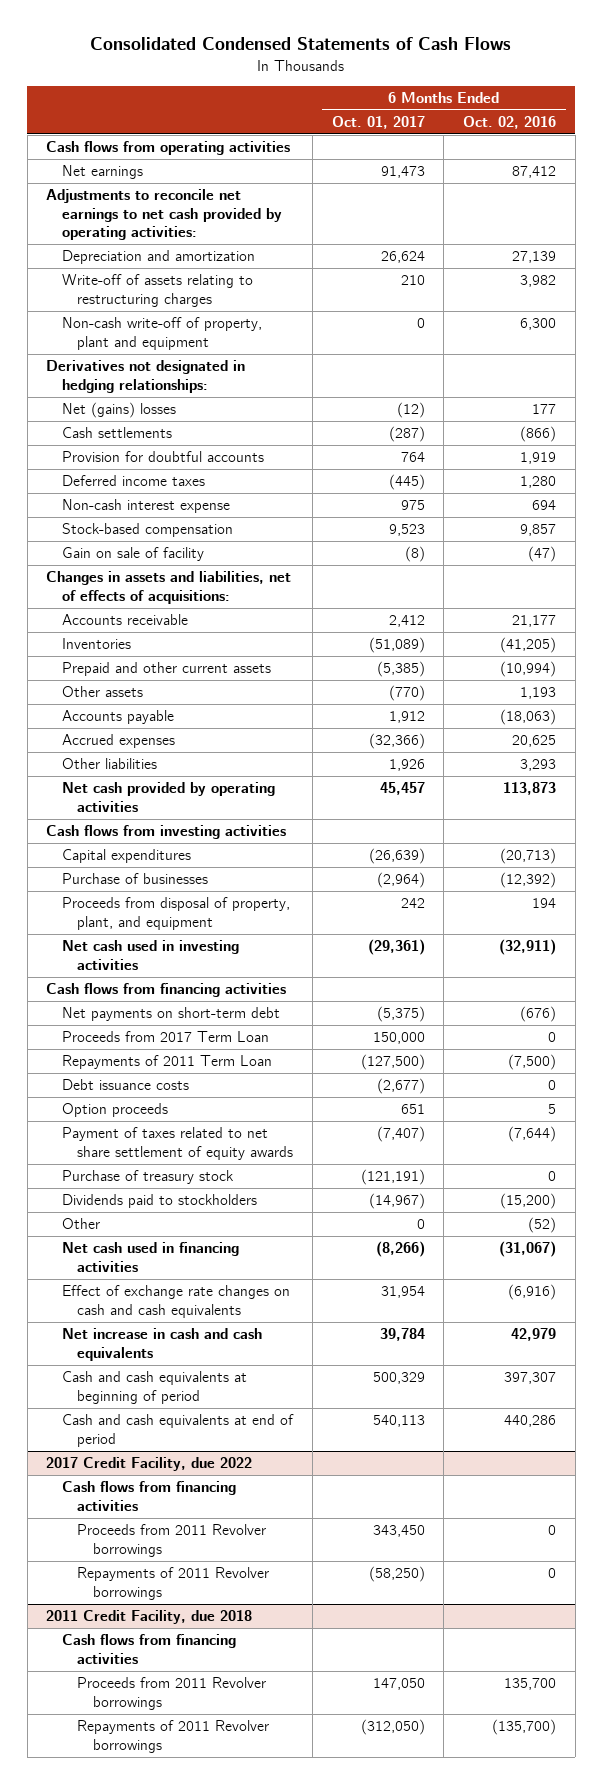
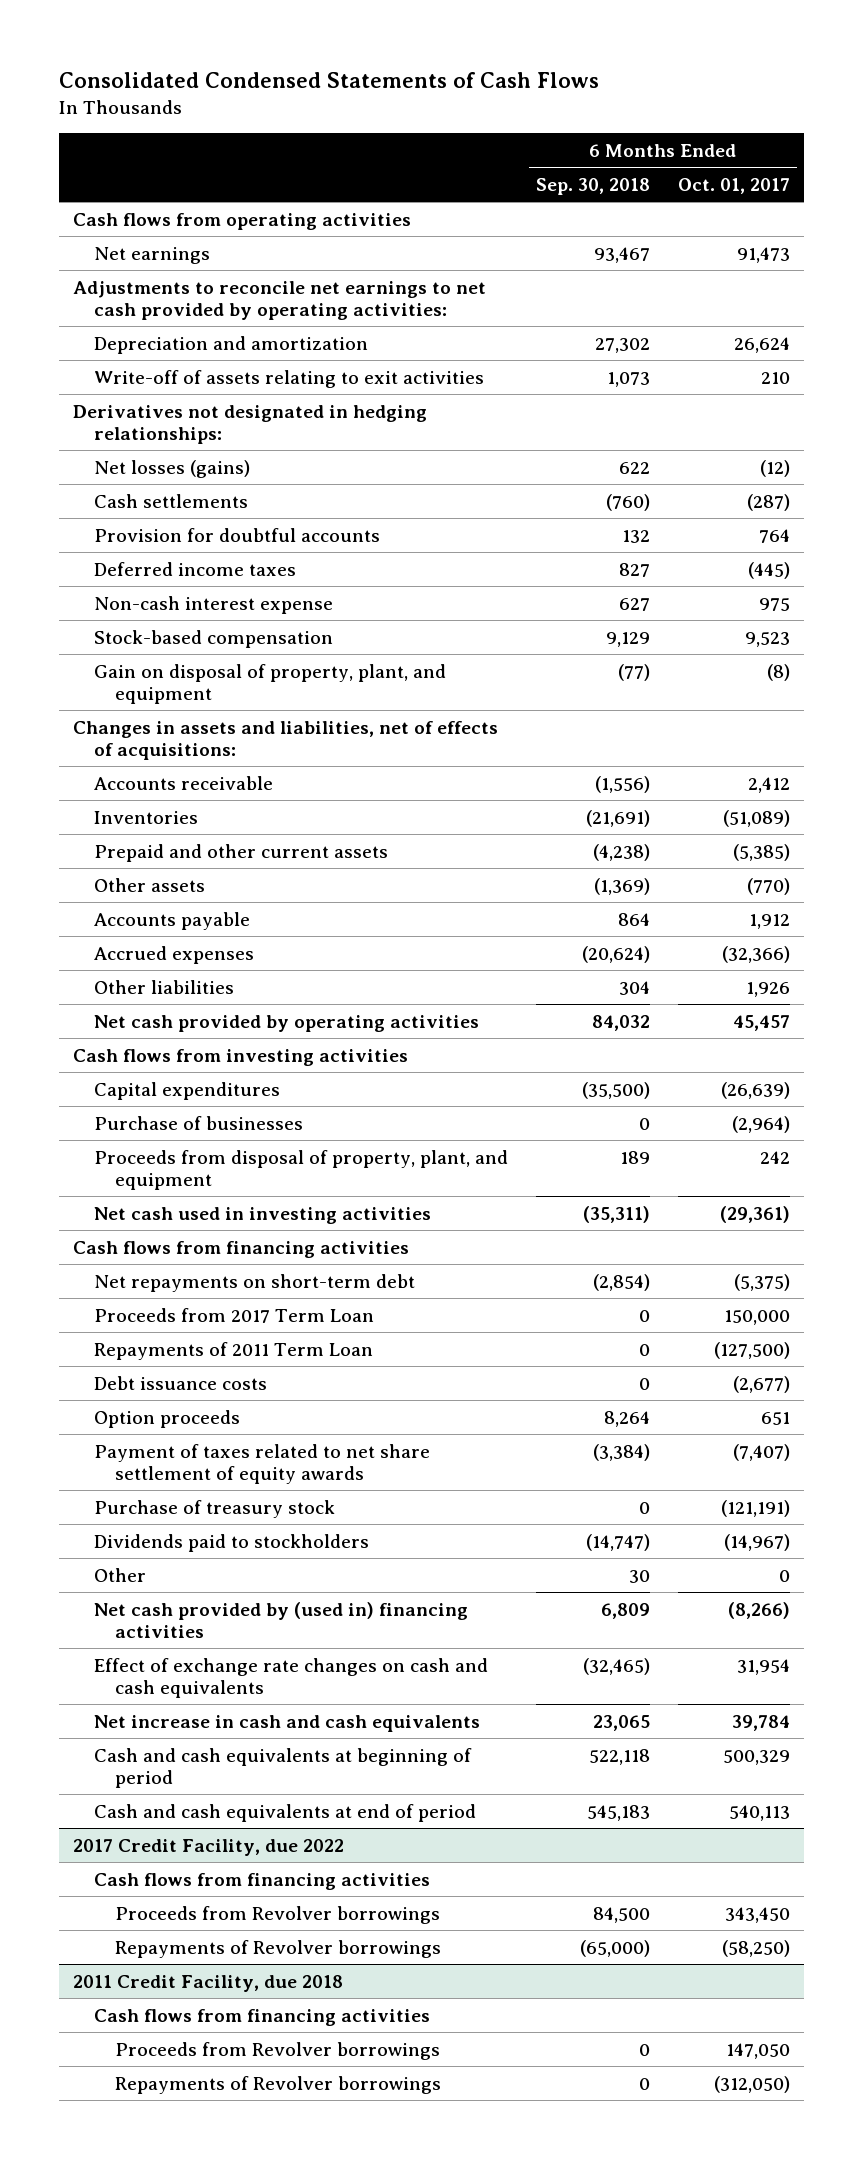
[463,116,557,130] Oct. 02, 2016 -> none
none -> [535,177,650,195] Sep. 30, 2018
[61,317,262,350] Non-cash write-off of property, plant and equipment -> none
[61,274,253,307] Write-off of assets relating to restructuring charges -> [94,369,485,388] Write-off of assets relating to exit activities
[61,402,176,419] Net (gains) losses -> [94,459,251,478] Net losses (gains)
[61,547,204,562] Gain on sale of facility -> [94,663,447,704] Gain on disposal of property, plant, and equipment
[61,1007,280,1022] Net payments on short-term debt -> [94,1273,416,1292] Net repayments on short-term debt
[61,1242,239,1272] Net cash used in financing activities -> [94,1601,469,1638] Net cash provided by (used in) financing activities
[77,1524,267,1557] Proceeds from 2011 Revolver borrowings -> [115,1905,441,1924] Proceeds from Revolver borrowings
[77,1567,270,1600] Repayments of 2011 Revolver borrowings -> [115,1939,442,1958] Repayments of Revolver borrowings
[77,1677,267,1710] Proceeds from 2011 Revolver borrowings -> [115,2041,441,2060] Proceeds from Revolver borrowings
[77,1720,270,1753] Repayments of 2011 Revolver borrowings -> [115,2075,442,2094] Repayments of Revolver borrowings

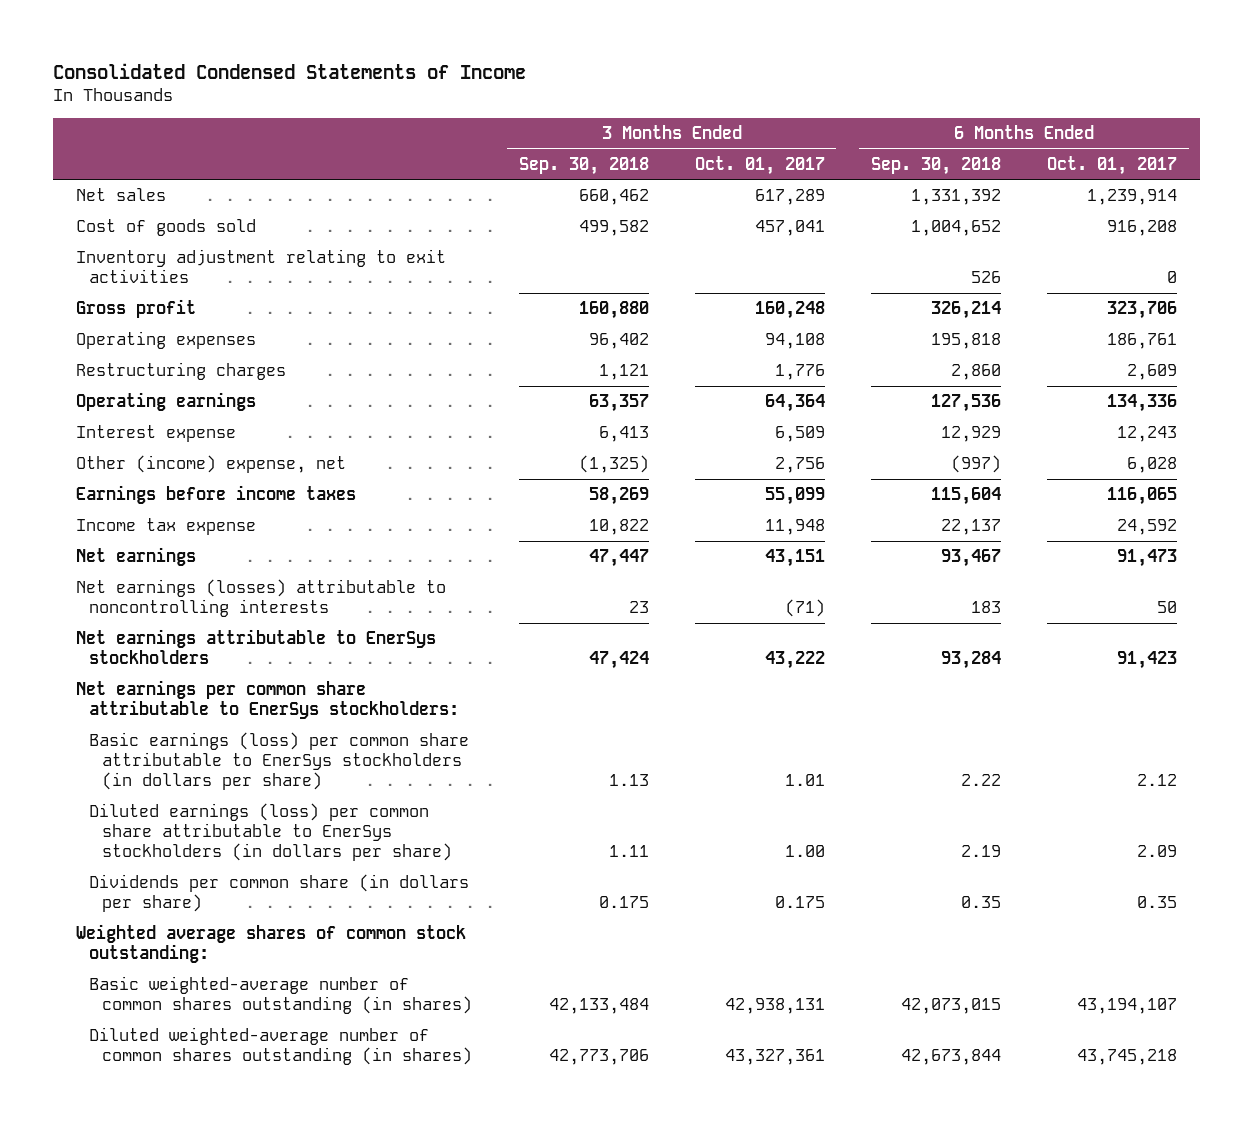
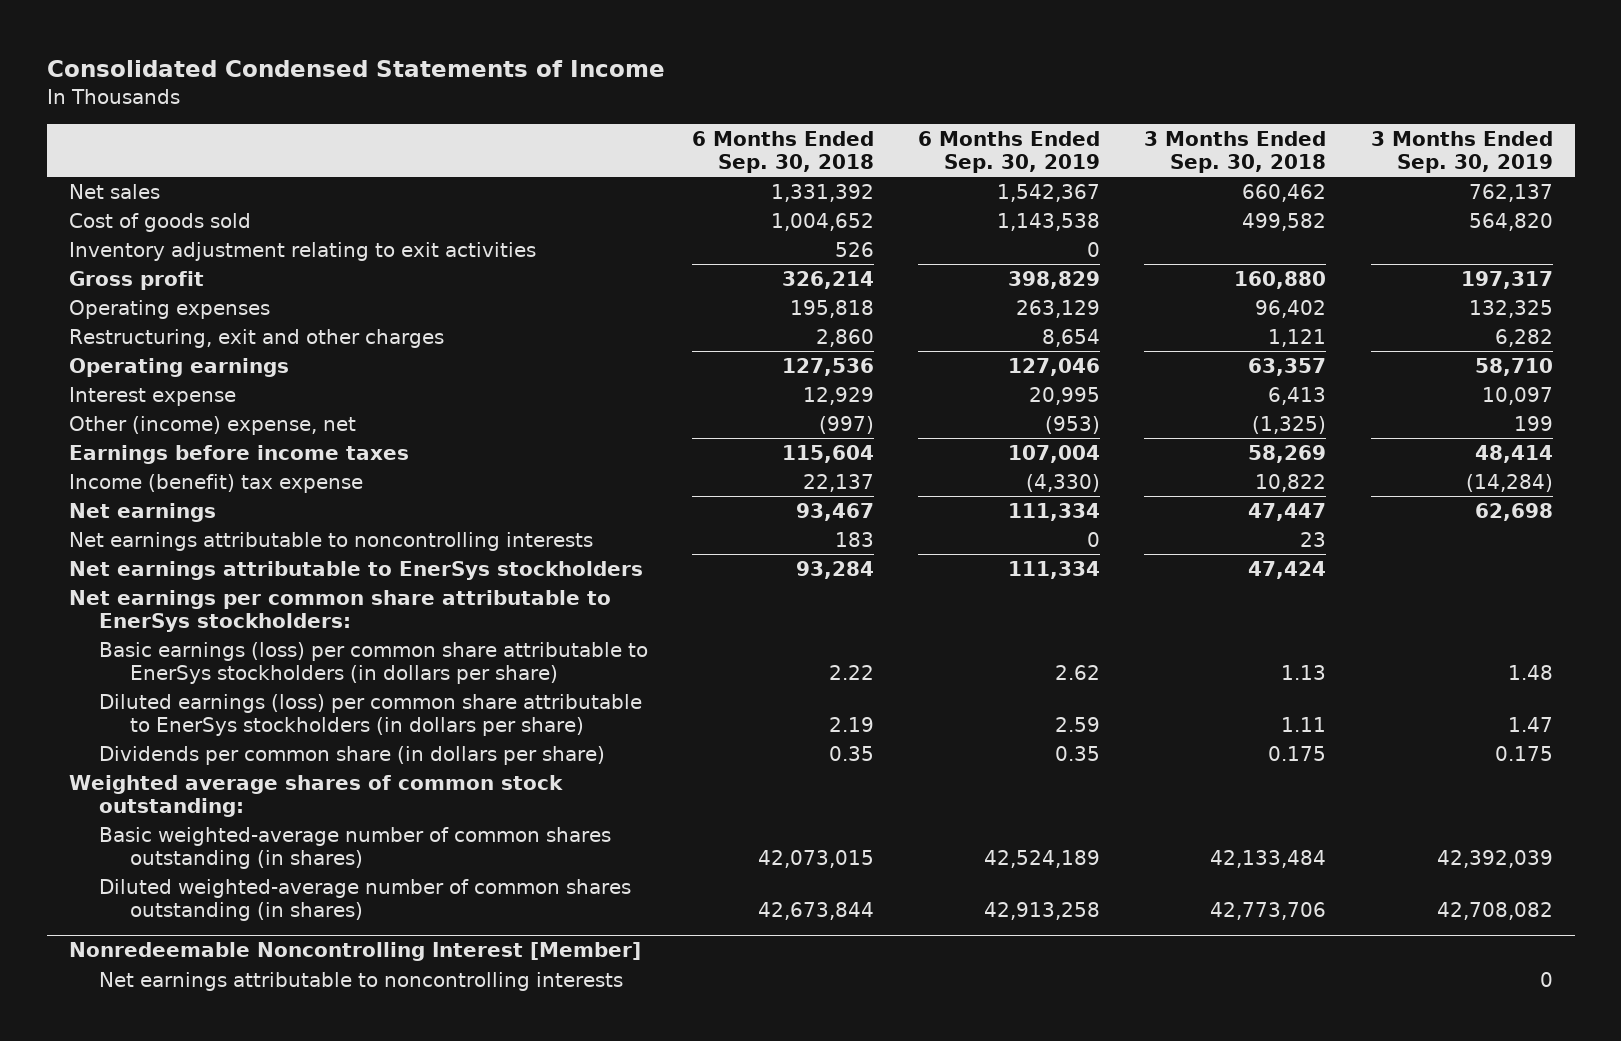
[694,155,825,175] Oct. 01, 2017 -> none
[1047,155,1178,175] Oct. 01, 2017 -> none
none -> [918,130,1101,173] 6 Months Ended Sep. 30, 2019
none -> [1370,130,1553,173] 3 Months Ended Sep. 30, 2019
[75,362,286,381] Restructuring charges -> [68,328,444,348] Restructuring, exit and other charges
[75,518,256,536] Income tax expense -> [68,473,363,493] Income (benefit) tax expense
[75,579,446,618] Net earnings (losses) attributable to noncontrolling interests -> [68,531,593,551] Net earnings attributable to noncontrolling interests
none -> [68,942,641,962] Nonredeemable Noncontrolling Interest [Member]
none -> [99,971,624,991] Net earnings attributable to noncontrolling interests

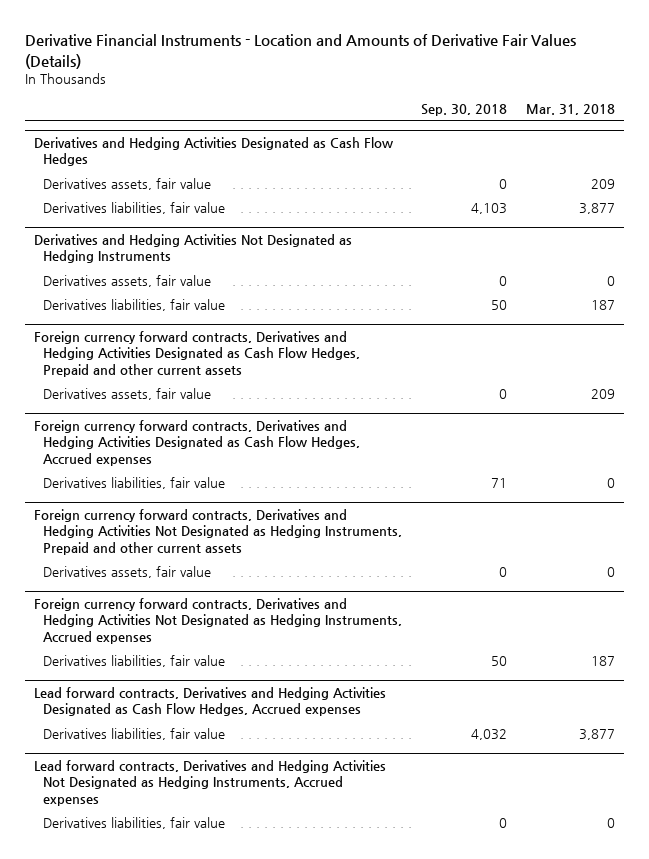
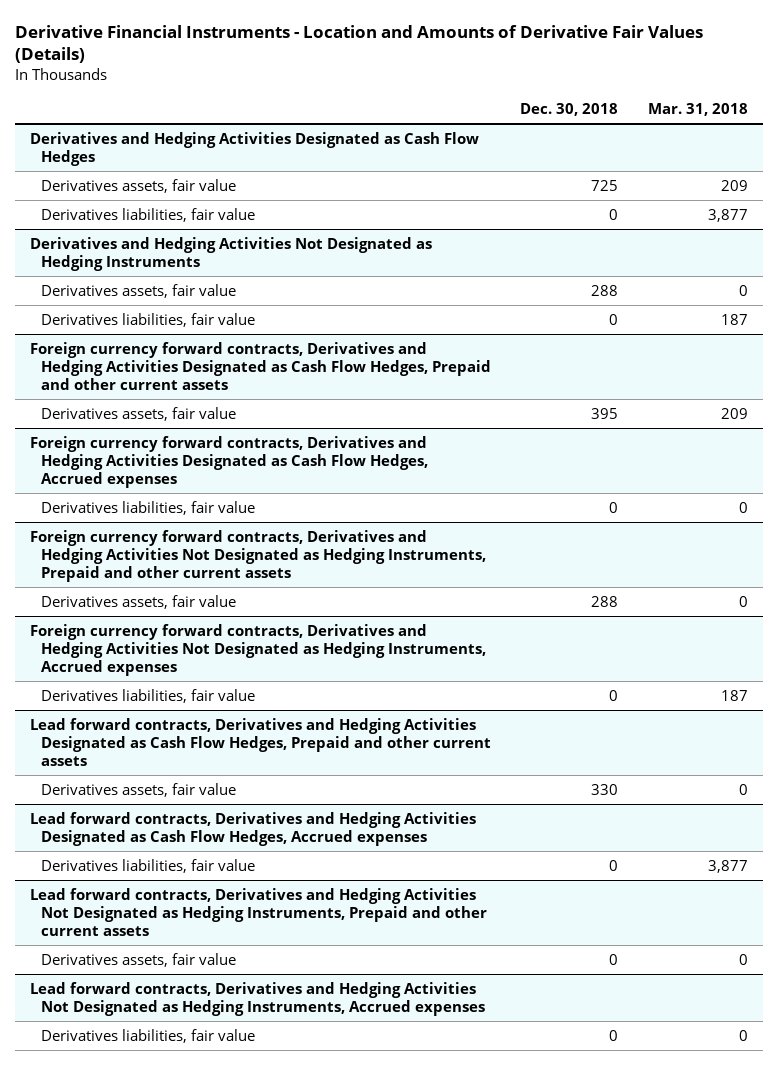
[421,104,508,117] Sep. 30, 2018 -> none
none -> [520,103,619,117] Dec. 30, 2018
none -> [30,717,491,766] Lead forward contracts, Derivatives and Hedging Activities Designated as Cash Flow Hedges, Prepaid and other current assets
none -> [40,782,236,797] Derivatives assets, fair value
none -> [30,887,487,936] Lead forward contracts, Derivatives and Hedging Activities Not Designated as Hedging Instruments, Prepaid and other current assets
none -> [40,952,236,967] Derivatives assets, fair value

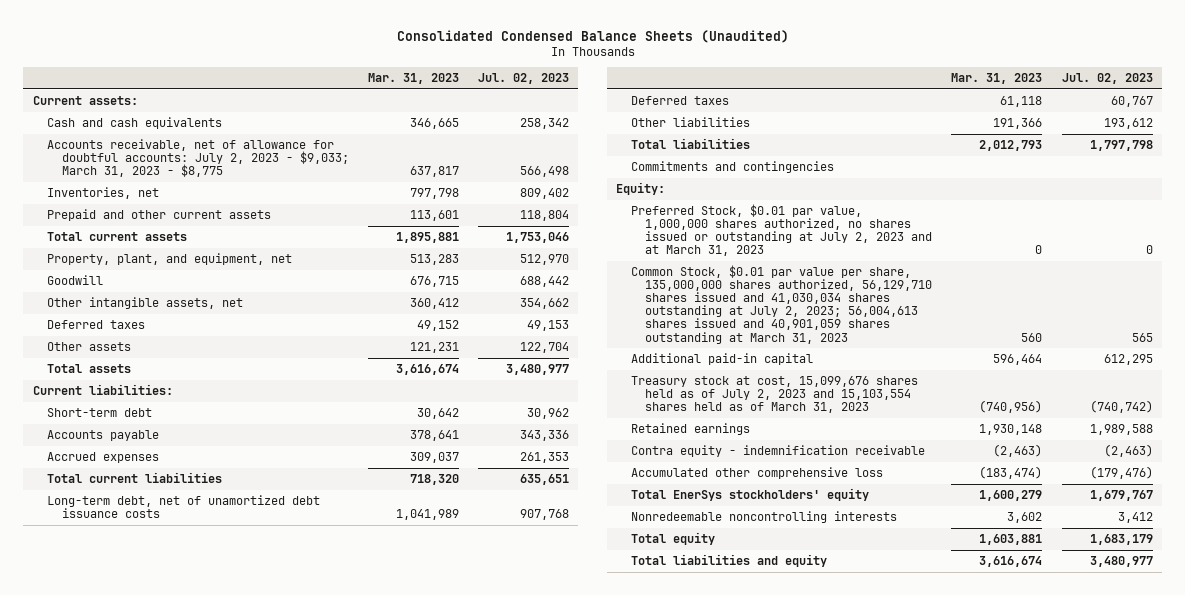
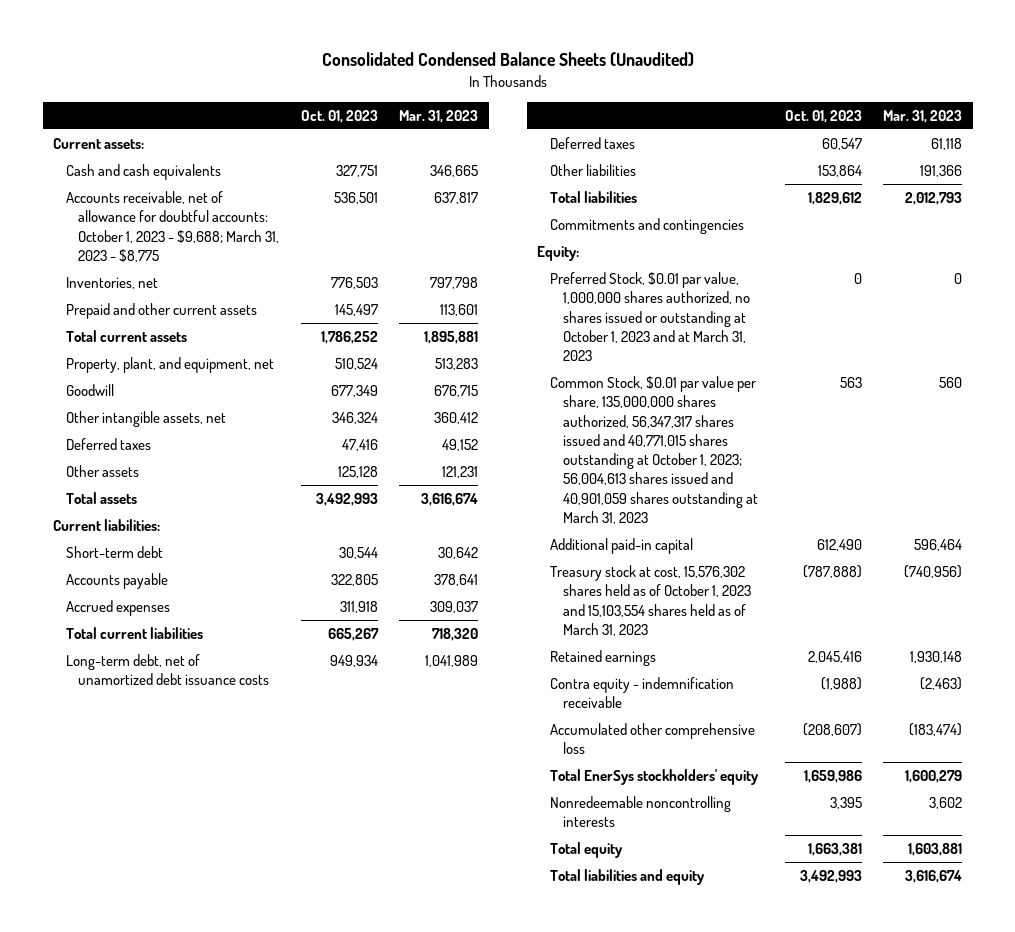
[477,73,569,85] Jul. 02, 2023 -> none
none -> [300,109,378,123] Oct. 01, 2023
[47,138,349,178] Accounts receivable, net of allowance for doubtful accounts: July 2, 2023 - $9,033; March 31, 2023 - $8,775 -> [65,191,280,262] Accounts receivable, net of allowance for doubtful accounts: October 1, 2023 - $9,688; March 31, 2023 - $8,775
[630,203,933,257] Preferred Stock, $0.01 par value, 1,000,000 shares authorized, no shares issued or outstanding at July 2, 2023 and at March 31, 2023 -> [549,272,750,362] Preferred Stock, $0.01 par value, 1,000,000 shares authorized, no shares issued or outstanding at October 1, 2023 and at March 31, 2023
[630,264,933,344] Common Stock, $0.01 par value per share, 135,000,000 shares authorized, 56,129,710 shares issued and 41,030,034 shares outstanding at July 2, 2023; 56,004,613 shares issued and 40,901,059 shares outstanding at March 31, 2023 -> [549,376,758,524] Common Stock, $0.01 par value per share, 135,000,000 shares authorized, 56,347,317 shares issued and 40,771,015 shares outstanding at October 1, 2023; 56,004,613 shares issued and 40,901,059 shares outstanding at March 31, 2023
[630,375,918,414] Treasury stock at cost, 15,099,676 shares held as of July 2, 2023 and 15,103,554 shares held as of March 31, 2023 -> [549,565,751,636] Treasury stock at cost, 15,576,302 shares held as of October 1, 2023 and 15,103,554 shares held as of March 31, 2023

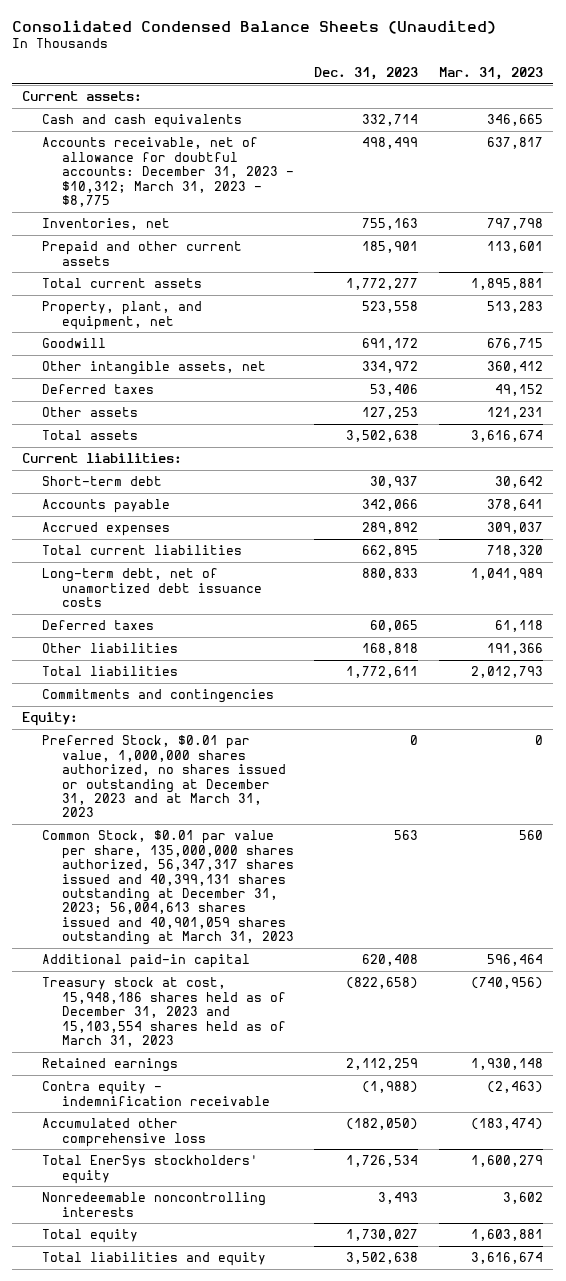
[300,109,378,123] Oct. 01, 2023 -> none
none -> [314,67,419,81] Dec. 31, 2023
[65,191,280,262] Accounts receivable, net of allowance for doubtful accounts: October 1, 2023 - $9,688; March 31, 2023 - $8,775 -> [42,137,294,207] Accounts receivable, net of allowance for doubtful accounts: December 31, 2023 - $10,312; March 31, 2023 - $8,775
[549,272,750,362] Preferred Stock, $0.01 par value, 1,000,000 shares authorized, no shares issued or outstanding at October 1, 2023 and at March 31, 2023 -> [42,735,286,818] Preferred Stock, $0.01 par value, 1,000,000 shares authorized, no shares issued or outstanding at December 31, 2023 and at March 31, 2023
[549,376,758,524] Common Stock, $0.01 par value per share, 135,000,000 shares authorized, 56,347,317 shares issued and 40,771,015 shares outstanding at October 1, 2023; 56,004,613 shares issued and 40,901,059 shares outstanding at March 31, 2023 -> [42,830,294,946] Common Stock, $0.01 par value per share, 135,000,000 shares authorized, 56,347,317 shares issued and 40,399,131 shares outstanding at December 31, 2023; 56,004,613 shares issued and 40,901,059 shares outstanding at March 31, 2023
[549,565,751,636] Treasury stock at cost, 15,576,302 shares held as of October 1, 2023 and 15,103,554 shares held as of March 31, 2023 -> [42,977,286,1047] Treasury stock at cost, 15,948,186 shares held as of December 31, 2023 and 15,103,554 shares held as of March 31, 2023

